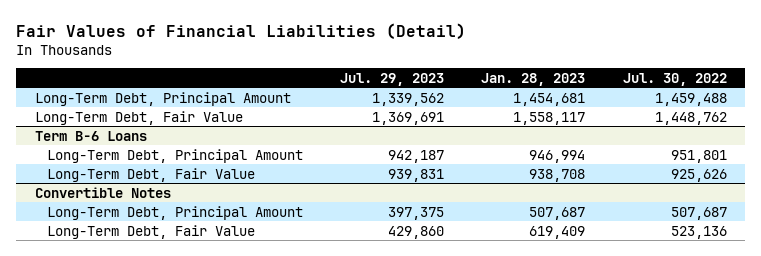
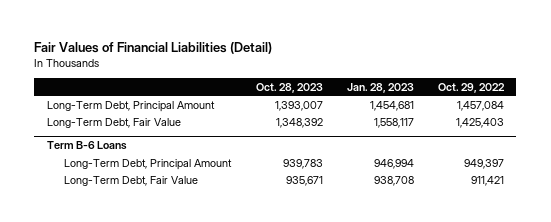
[339,72,444,86] Jul. 29, 2023 -> none
[622,72,727,86] Jul. 30, 2022 -> none
none -> [255,82,323,93] Oct. 28, 2023
none -> [438,82,506,93] Oct. 29, 2022
[34,186,171,198] Convertible Notes -> none
[46,205,303,220] Long-Term Debt, Principal Amount -> none
[46,224,255,239] Long-Term Debt, Fair Value -> none

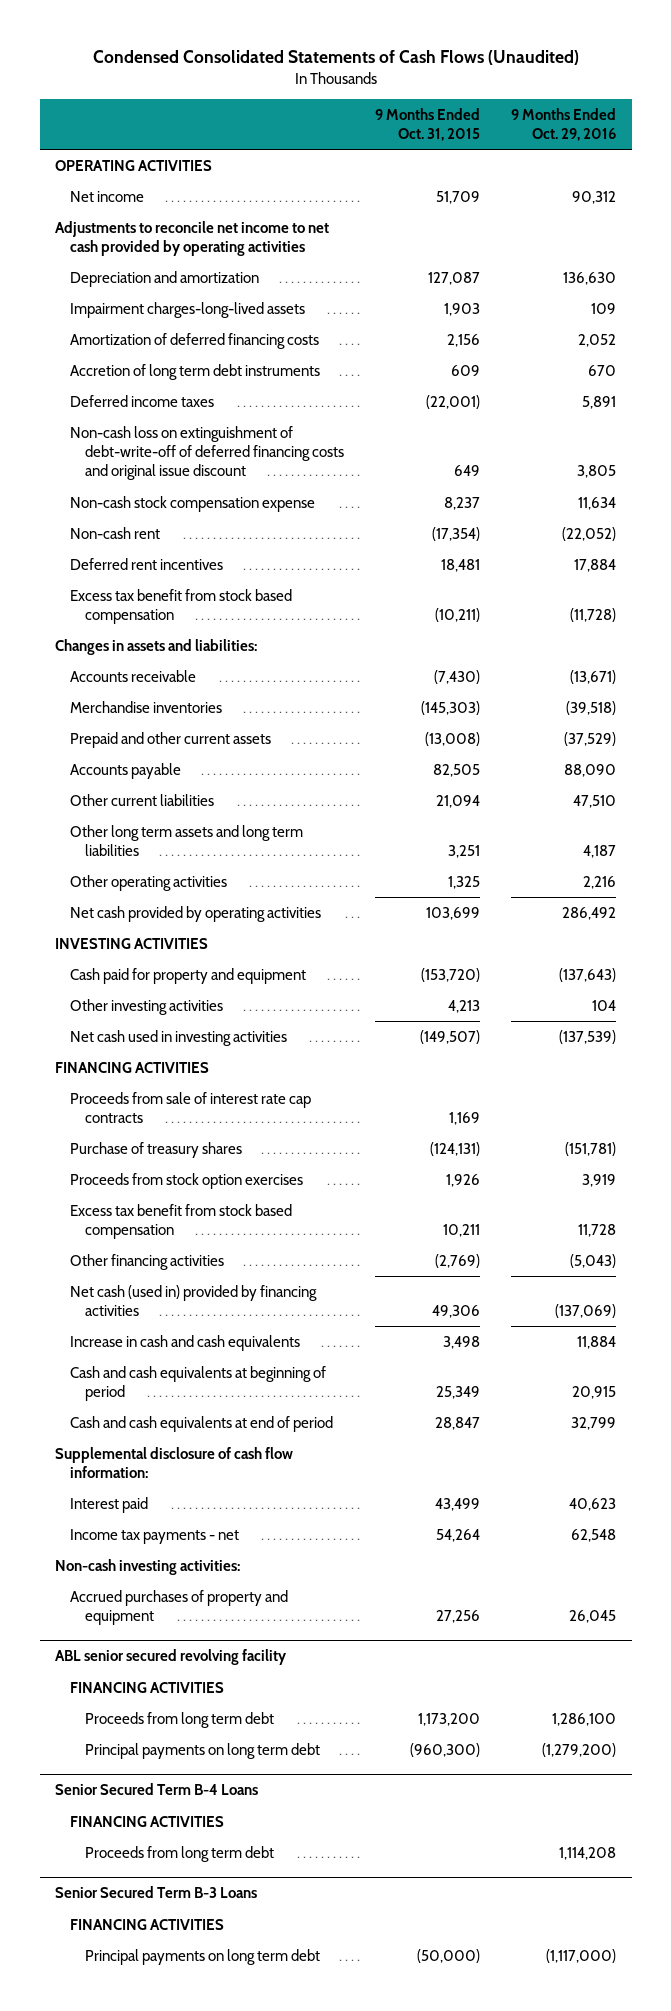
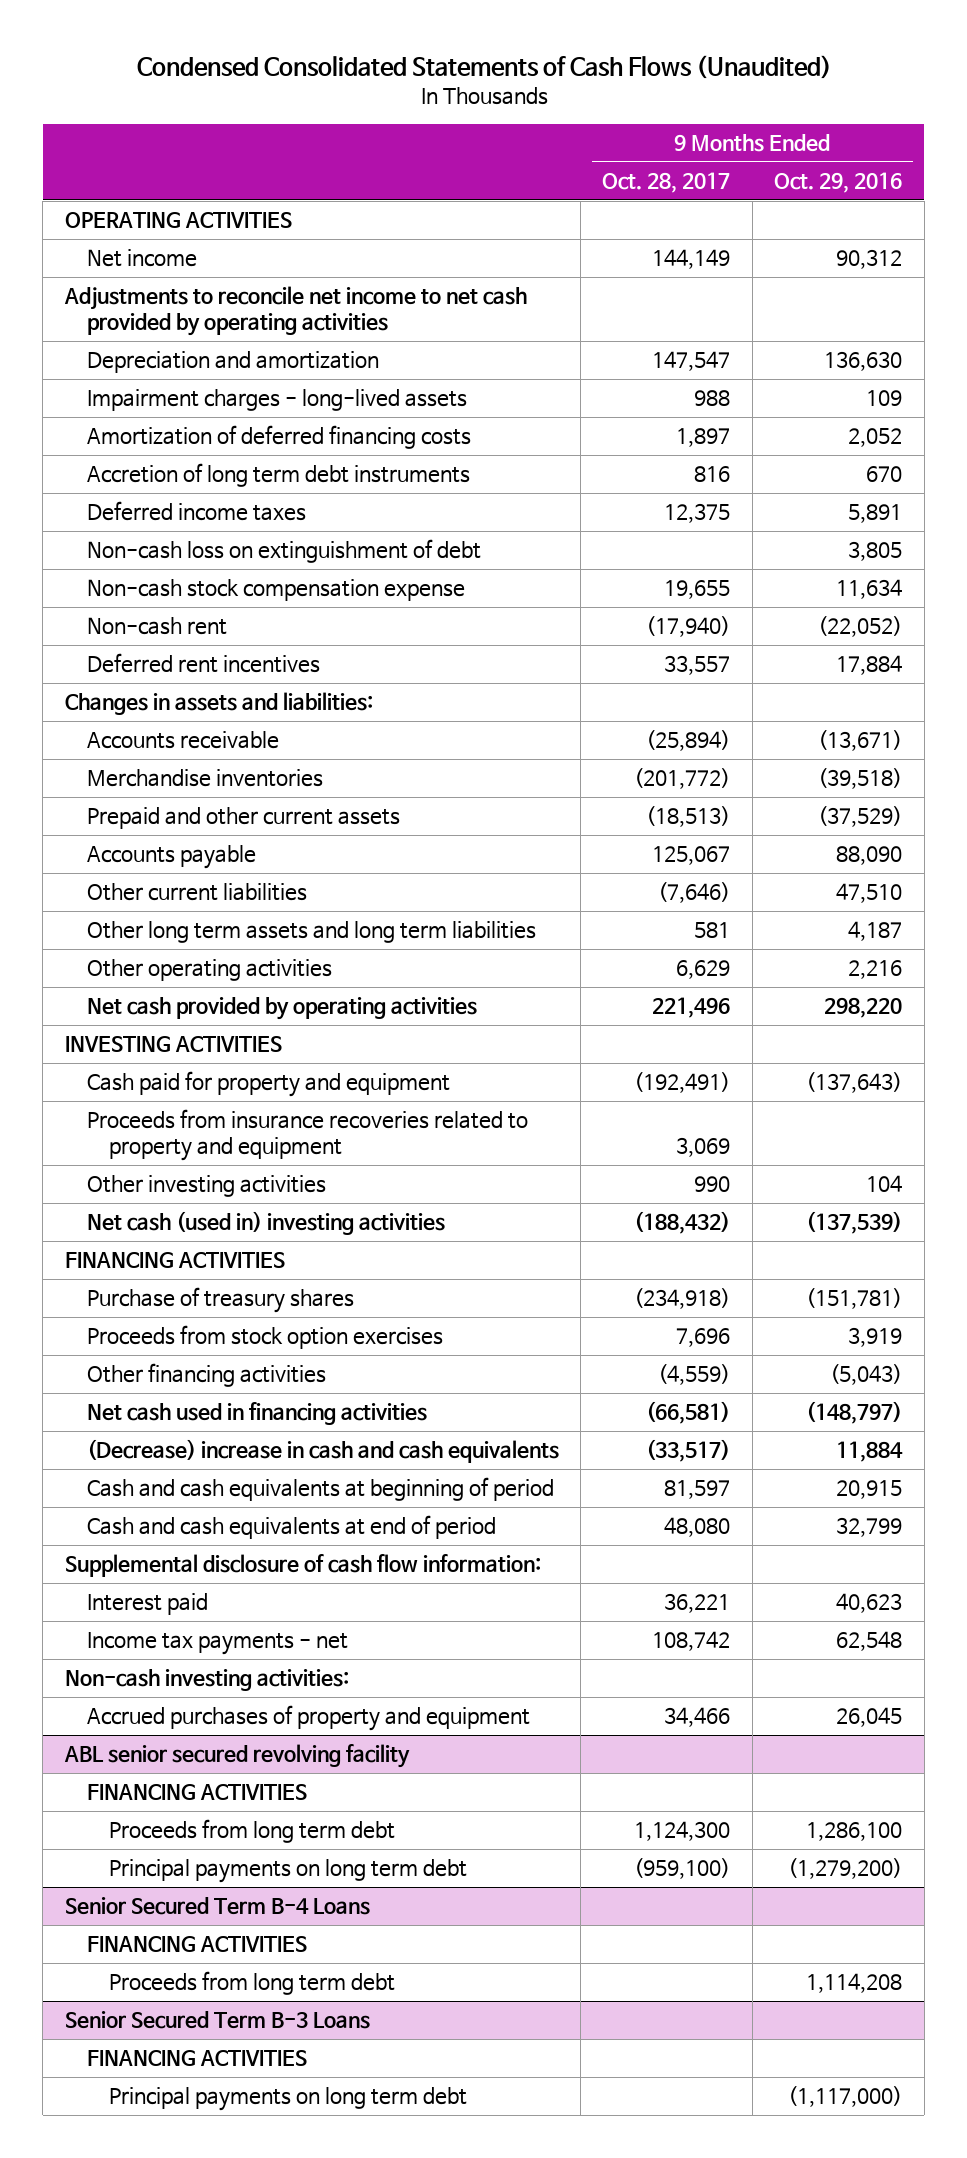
[375,107,481,141] 9 Months Ended Oct. 31, 2015 -> none
none -> [602,172,731,194] Oct. 28, 2017
[70,301,306,318] Impairment charges-long-lived assets -> [86,389,467,412] Impairment charges - long-lived assets
[70,425,345,481] Non-cash loss on extinguishment of debt-write-off of deferred financing costs and original issue discount -> [86,539,481,564] Non-cash loss on extinguishment of debt
[70,588,293,625] Excess tax benefit from stock based compensation -> none
[562,906,617,920] 286,492 -> [824,997,903,1019] 298,220
none -> [86,1109,528,1162] Proceeds from insurance recoveries related to property and equipment
[70,1029,288,1046] Net cash used in investing activities -> [86,1211,445,1236] Net cash (used in) investing activities
[70,1091,312,1124] Proceeds from sale of interest rate cap contracts -> none
[70,1203,293,1240] Excess tax benefit from stock based compensation -> none
[70,1284,318,1317] Net cash (used in) provided by financing activities -> [86,1402,427,1426] Net cash used in financing activities
[555,1304,617,1319] (137,069) -> [806,1401,903,1425] (148,797)
[70,1334,301,1351] Increase in cash and cash equivalents -> [86,1439,559,1464] (Decrease) increase in cash and cash equivalents

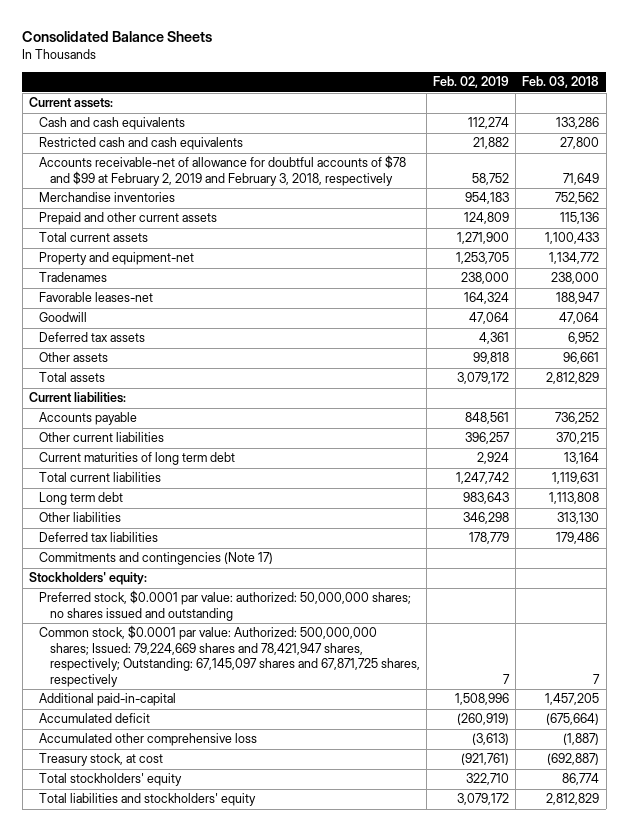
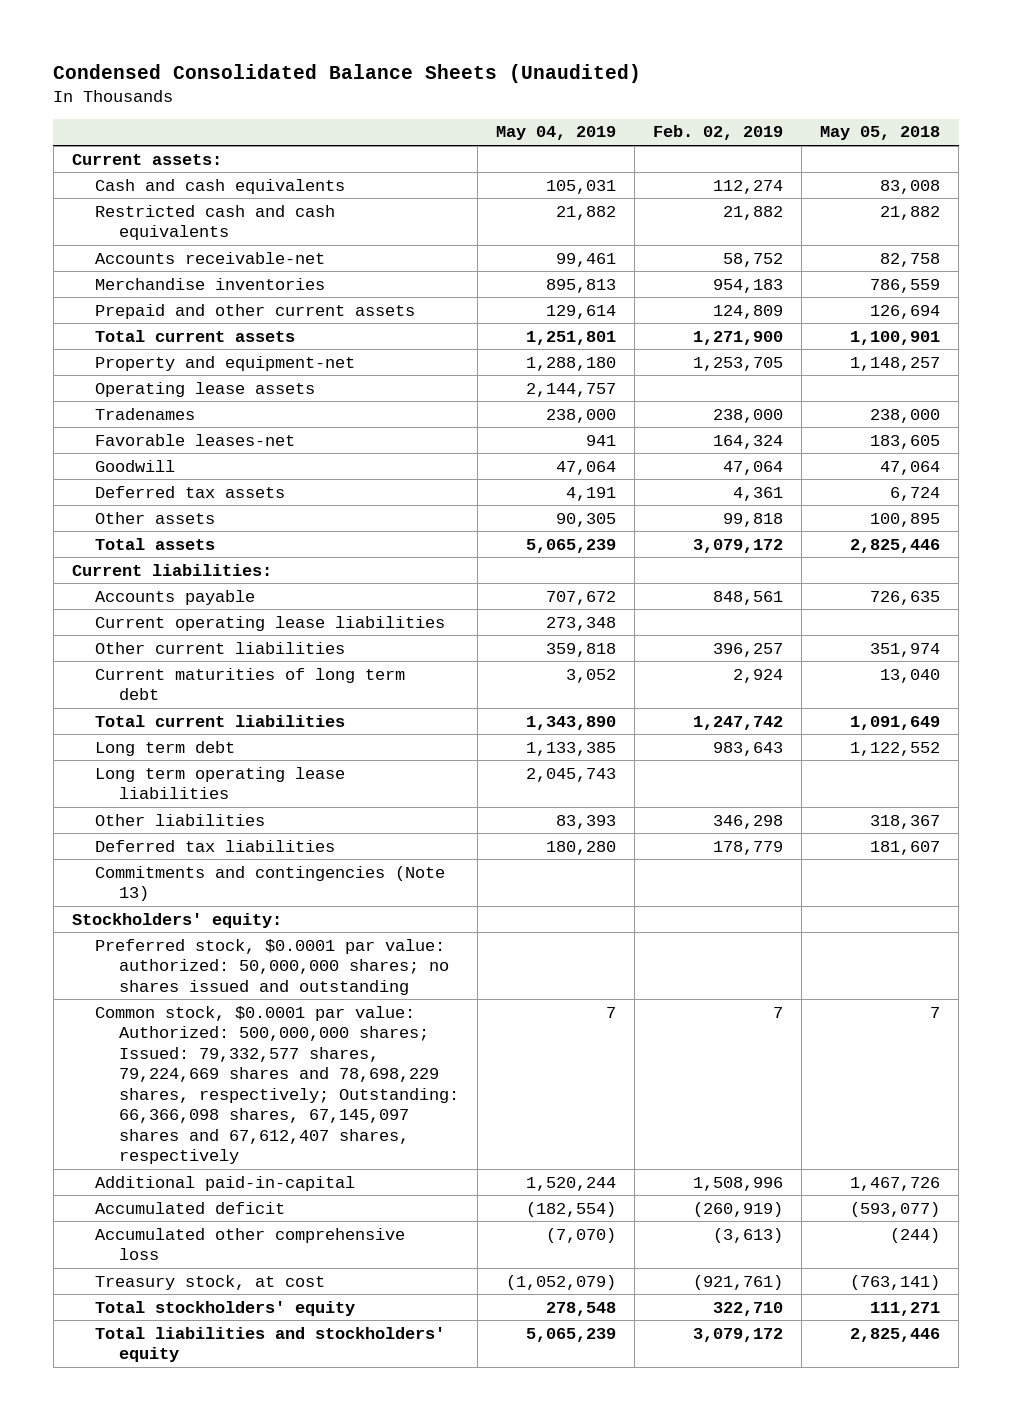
[22,31,213,43] Consolidated Balance Sheets -> [53,64,642,84] Condensed Consolidated Balance Sheets (Unaudited)
[522,76,600,89] Feb. 03, 2018 -> none
none -> [496,126,617,141] May 04, 2019
none -> [820,126,941,141] May 05, 2018
[39,155,407,186] Accounts receivable-net of allowance for doubtful accounts of $78 and $99 at February 2, 2019 and February 3, 2018, respectively -> [95,251,326,264] Accounts receivable-net
none -> [95,381,316,397] Operating lease assets
none -> [95,615,446,631] Current operating lease liabilities
none -> [95,766,346,800] Long term operating lease liabilities
[39,552,274,566] Commitments and contingencies (Note 17) -> [95,865,446,902] Commitments and contingencies (Note 13)
[39,625,420,687] Common stock, $0.0001 par value: Authorized: 500,000,000 shares; Issued: 79,224,669 shares and 78,421,947 shares, respectively; Outstanding: 67,145,097 shares and 67,871,725 shares, respectively -> [95,1005,460,1165] Common stock, $0.0001 par value: Authorized: 500,000,000 shares; Issued: 79,332,577 shares, 79,224,669 shares and 78,698,229 shares, respectively; Outstanding: 66,366,098 shares, 67,145,097 shares and 67,612,407 shares, respectively

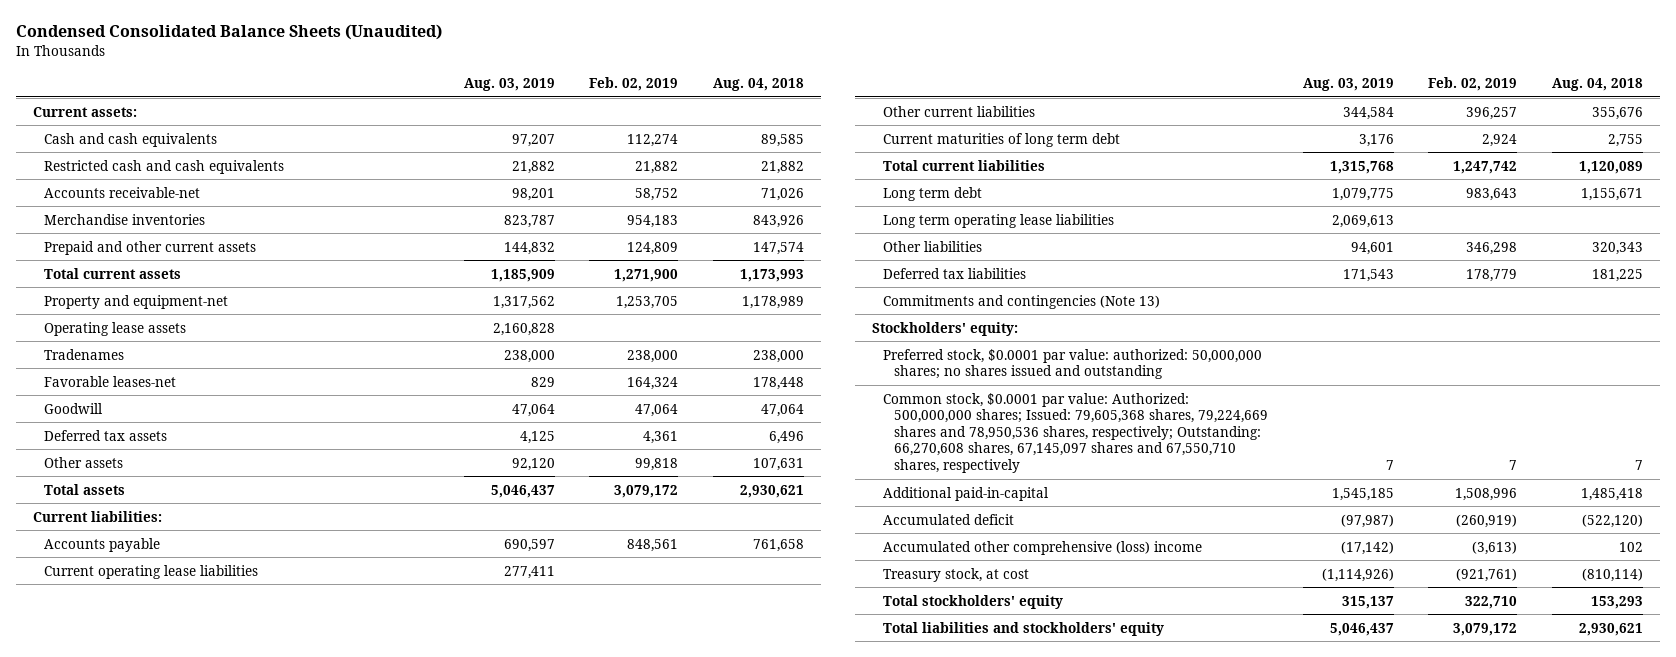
[496,126,617,141] May 04, 2019 -> none
[820,126,941,141] May 05, 2018 -> none
none -> [463,77,555,91] Aug. 03, 2019
none -> [712,77,804,91] Aug. 04, 2018
[95,1005,460,1165] Common stock, $0.0001 par value: Authorized: 500,000,000 shares; Issued: 79,332,577 shares, 79,224,669 shares and 78,698,229 shares, respectively; Outstanding: 66,366,098 shares, 67,145,097 shares and 67,612,407 shares, respectively -> [883,392,1269,474] Common stock, $0.0001 par value: Authorized: 500,000,000 shares; Issued: 79,605,368 shares, 79,224,669 shares and 78,950,536 shares, respectively; Outstanding: 66,270,608 shares, 67,145,097 shares and 67,550,710 shares, respectively
[95,1227,406,1261] Accumulated other comprehensive loss -> [883,540,1203,555] Accumulated other comprehensive (loss) income

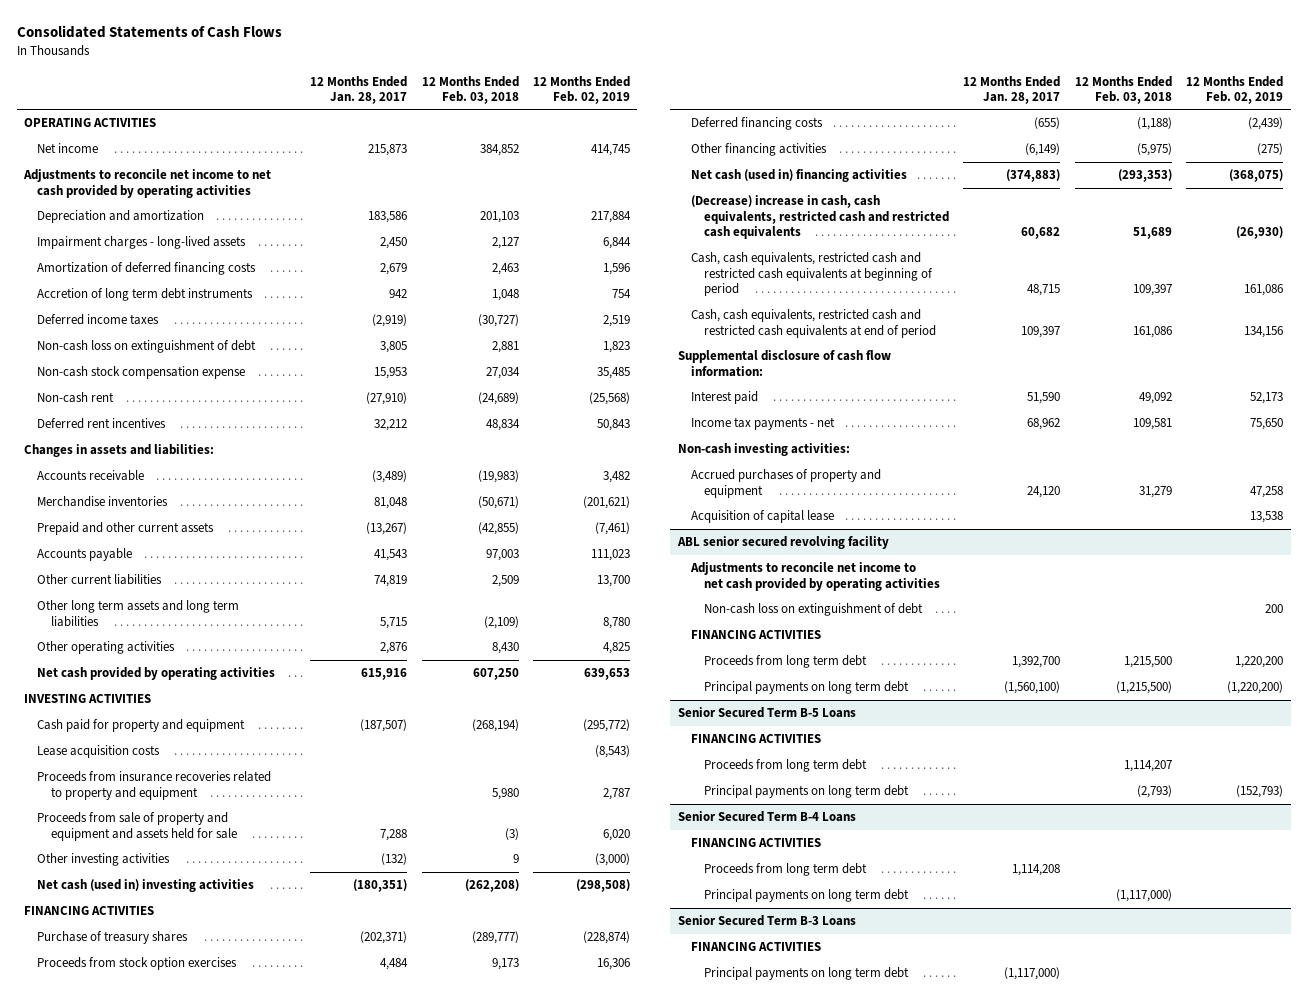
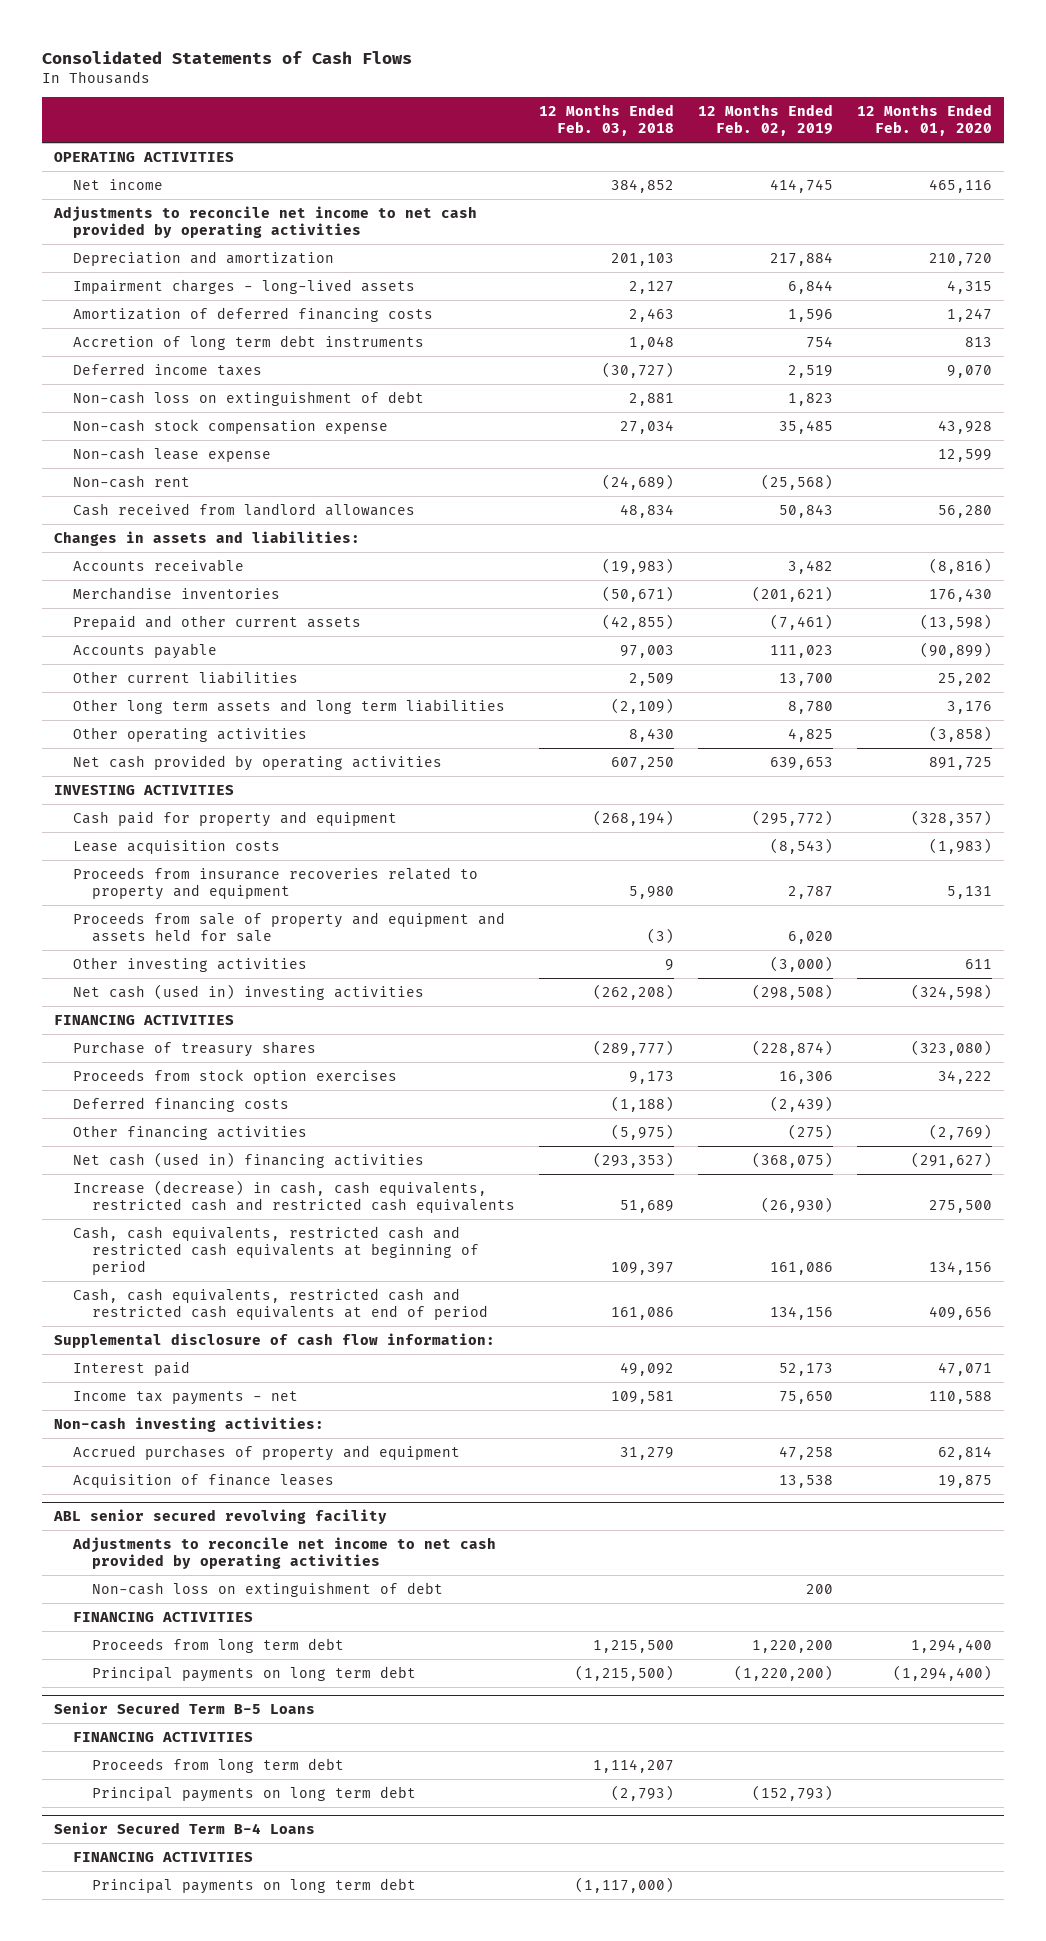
[310,75,408,104] 12 Months Ended Jan. 28, 2017 -> none
none -> [857,104,993,137] 12 Months Ended Feb. 01, 2020
none -> [72,446,271,462] Non-cash lease expense
[37,418,167,430] Deferred rent incentives -> [72,502,415,516] Cash received from landlord allowances
[690,195,949,240] (Decrease) increase in cash, cash equivalents, restricted cash and restricted cash equivalents -> [72,1179,515,1213] Increase (decrease) in cash, cash equivalents, restricted cash and restricted cash equivalents
[690,510,834,524] Acquisition of capital lease -> [72,1473,334,1488] Acquisition of finance leases
[703,863,867,877] Proceeds from long term debt -> none
[677,915,856,927] Senior Secured Term B-3 Loans -> none
[690,942,821,952] FINANCING ACTIVITIES -> none
[703,967,909,981] Principal payments on long term debt -> none

